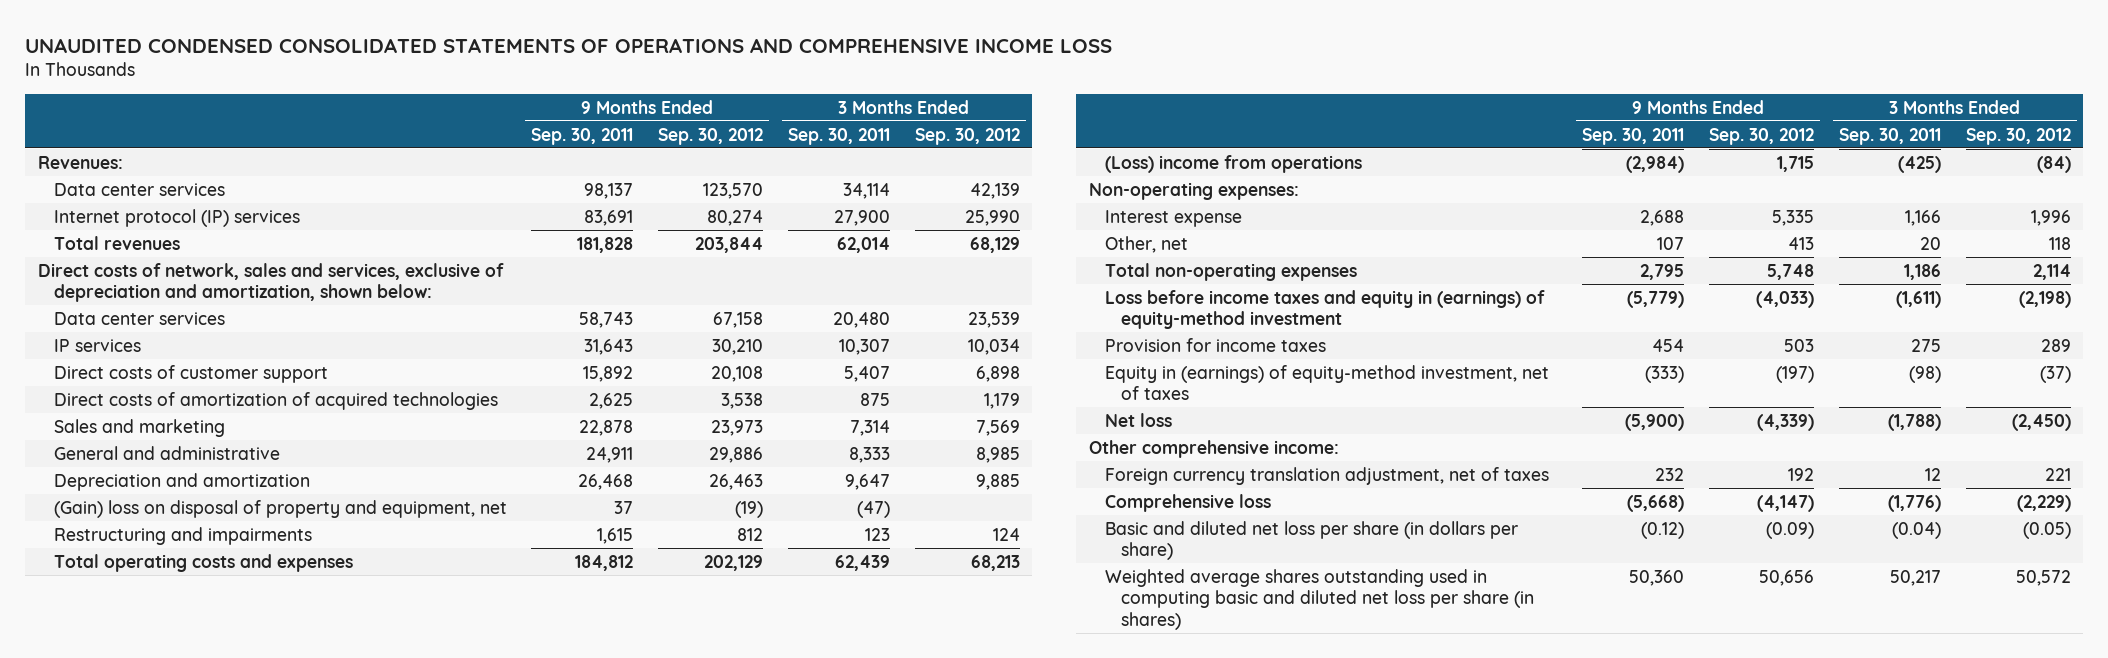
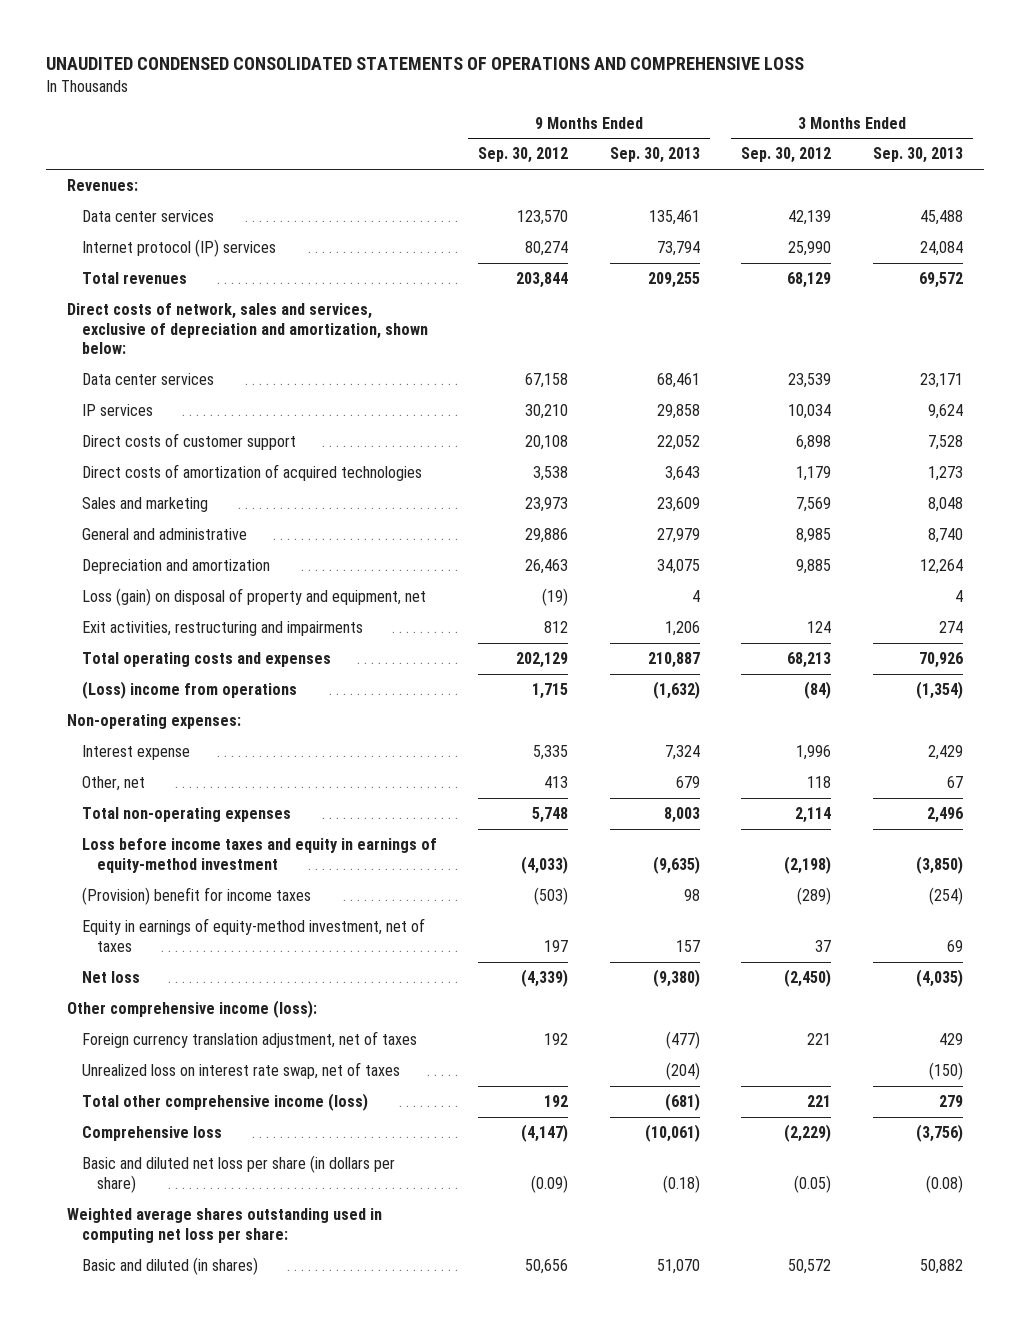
[25,37,1113,53] UNAUDITED CONDENSED CONSOLIDATED STATEMENTS OF OPERATIONS AND COMPREHENSIVE INCOME LOSS -> [45,57,804,71] UNAUDITED CONDENSED CONSOLIDATED STATEMENTS OF OPERATIONS AND COMPREHENSIVE LOSS
[531,127,634,145] Sep. 30, 2011 -> none
[787,127,890,145] Sep. 30, 2011 -> none
none -> [609,147,700,164] Sep. 30, 2013
none -> [872,147,963,164] Sep. 30, 2013
[53,499,507,518] (Gain) loss on disposal of property and equipment, net -> [81,588,426,607] Loss (gain) on disposal of property and equipment, net
[53,526,312,545] Restructuring and impairments -> [81,621,363,637] Exit activities, restructuring and impairments
[1104,289,1545,330] Loss before income taxes and equity in (earnings) of equity-method investment -> [81,838,437,873] Loss before income taxes and equity in earnings of equity-method investment
[1104,337,1326,352] Provision for income taxes -> [81,887,311,906] (Provision) benefit for income taxes
[1784,338,1815,352] 503 -> [534,887,569,906] (503)
[2040,338,2071,352] 289 -> [797,887,832,906] (289)
[1104,364,1549,401] Equity in (earnings) of equity-method investment, net of taxes -> [81,918,425,952] Equity in earnings of equity-method investment, net of taxes
[1776,365,1815,383] (197) -> [544,939,569,952] 197
[2039,365,2071,383] (37) -> [815,939,832,952] 37
[1088,439,1339,458] Other comprehensive income: -> [66,1000,317,1019] Other comprehensive income (loss):
none -> [81,1062,400,1080] Unrealized loss on interest rate swap, net of taxes
none -> [81,1093,368,1112] Total other comprehensive income (loss)
none -> [66,1208,382,1243] Weighted average shares outstanding used in computing net loss per share:
[1104,568,1534,630] Weighted average shares outstanding used in computing basic and diluted net loss per share (in shares) -> [81,1257,258,1276] Basic and diluted (in shares)

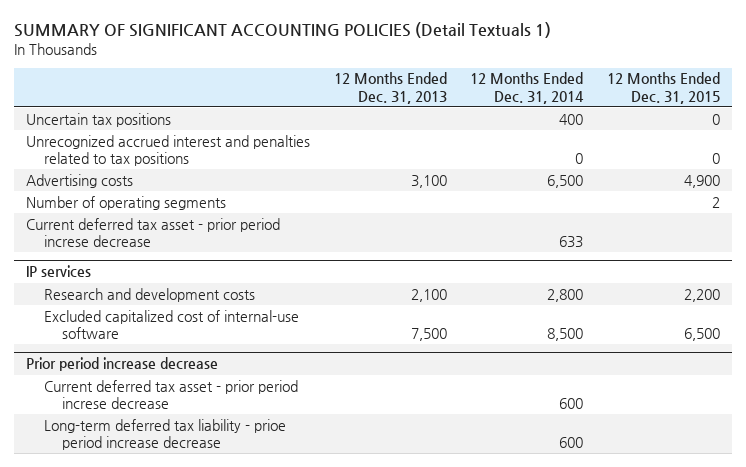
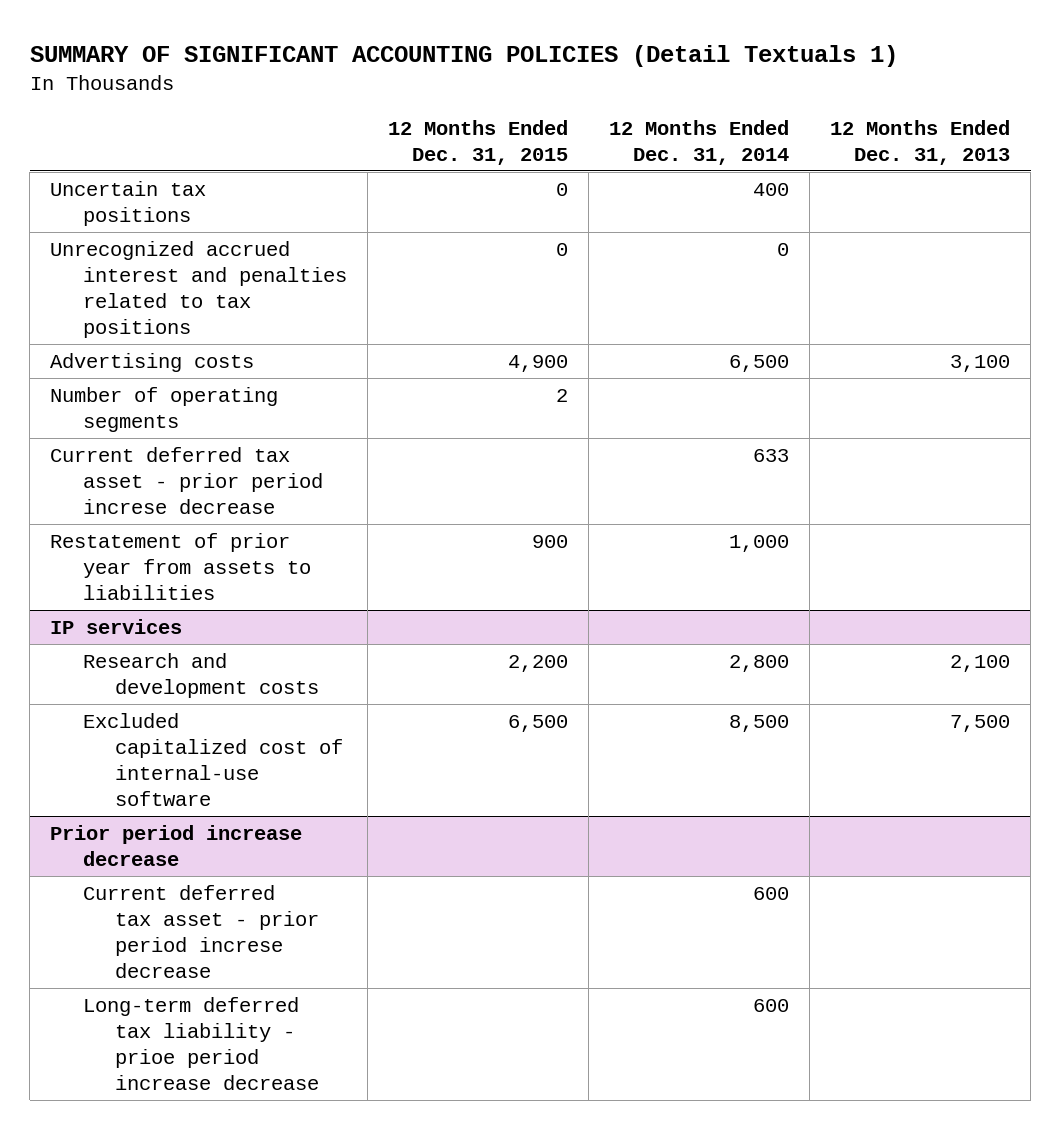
none -> [50,532,311,600] Restatement of prior year from assets to liabilities

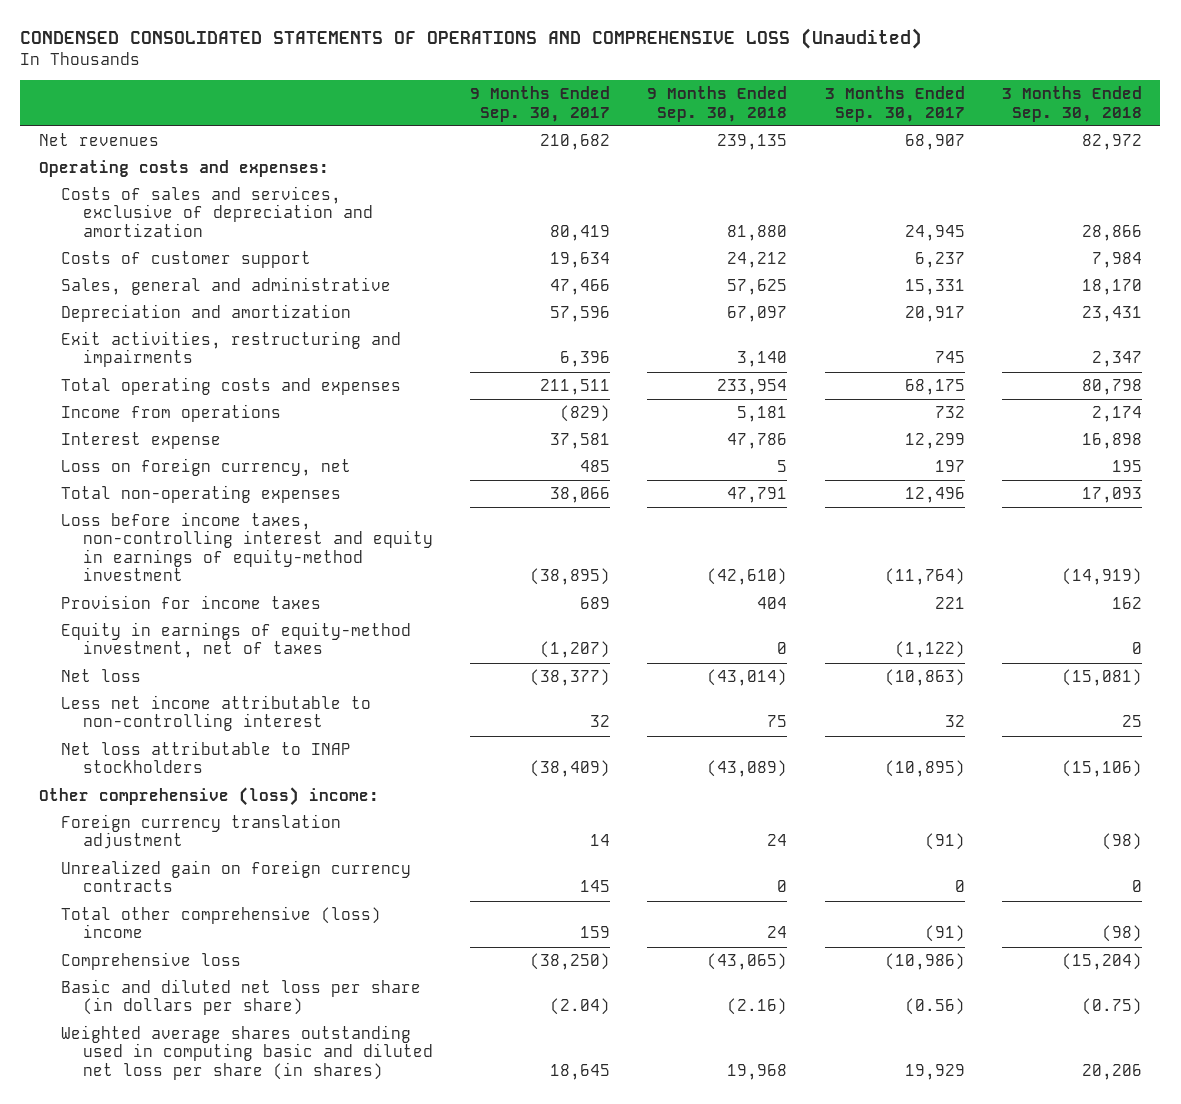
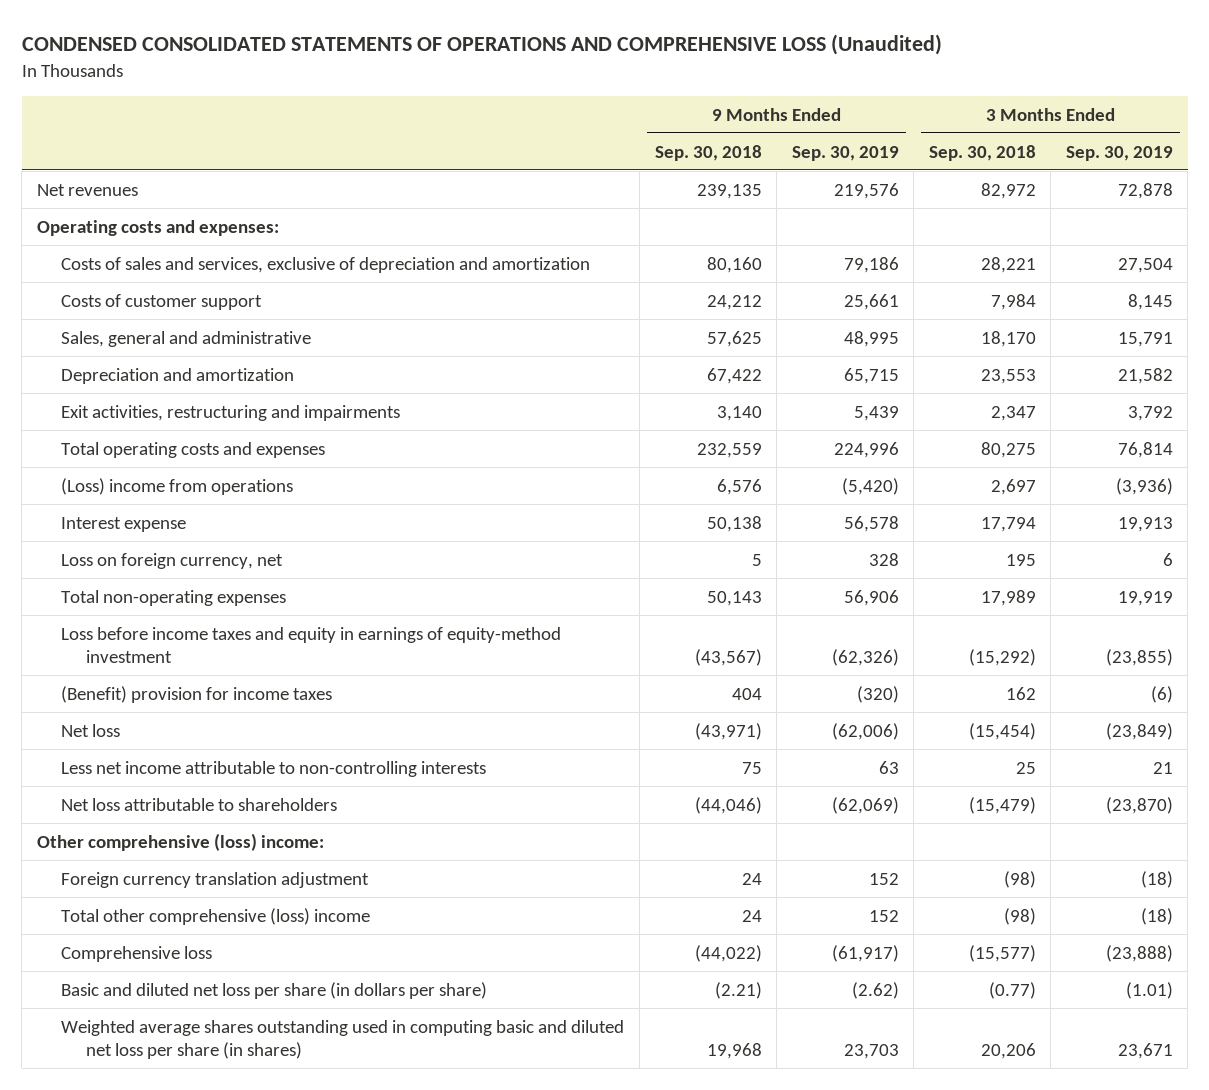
[470,86,611,122] 9 Months Ended Sep. 30, 2017 -> none
[824,86,965,122] 3 Months Ended Sep. 30, 2017 -> none
none -> [791,145,899,161] Sep. 30, 2019
none -> [1065,145,1173,161] Sep. 30, 2019
[727,224,788,241] 81,880 -> [706,256,762,273] 80,160
[1081,224,1142,241] 28,866 -> [980,256,1036,273] 28,221
[727,306,788,323] 67,097 -> [706,367,762,384] 67,422
[1081,306,1142,323] 23,431 -> [980,368,1036,384] 23,553
[717,379,788,396] 233,954 -> [696,442,762,458] 232,559
[1081,379,1142,396] 80,798 -> [980,441,1036,458] 80,275
[60,404,281,423] Income from operations -> [61,477,294,495] (Loss) income from operations
[737,406,788,423] 5,181 -> [716,478,762,495] 6,576
[1091,406,1142,423] 2,174 -> [990,478,1036,495] 2,697
[727,433,788,450] 47,786 -> [706,515,762,532] 50,138
[1081,433,1142,450] 16,898 -> [980,516,1036,532] 17,794
[60,622,411,659] Equity in earnings of equity-method investment, net of taxes -> none
[727,487,788,504] 47,791 -> [706,590,762,606] 50,143
[1081,487,1142,504] 17,093 -> [980,589,1036,606] 17,989
[60,512,434,582] Loss before income taxes, non-controlling interest and equity in earnings of equity-method investment -> [61,626,562,663] Loss before income taxes and equity in earnings of equity-method investment
[707,568,788,586] (42,610) -> [694,648,762,666] (43,567)
[1061,568,1142,586] (14,919) -> [968,648,1036,666] (15,292)
[60,595,321,610] Provision for income taxes -> [61,685,333,703] (Benefit) provision for income taxes
[707,669,788,687] (43,014) -> [694,722,762,740] (43,971)
[1061,669,1142,687] (15,081) -> [968,722,1036,740] (15,454)
[60,695,371,732] Less net income attributable to non-controlling interest -> [61,760,487,777] Less net income attributable to non-controlling interests
[60,741,351,774] Net loss attributable to INAP stockholders -> [61,797,338,811] Net loss attributable to shareholders
[707,760,788,778] (43,089) -> [694,796,762,814] (44,046)
[1061,760,1142,778] (15,106) -> [968,796,1036,814] (15,479)
[60,860,411,893] Unrealized gain on foreign currency contracts -> none
[707,953,788,971] (43,065) -> [694,944,762,962] (44,022)
[1061,953,1142,971] (15,204) -> [968,944,1036,962] (15,577)
[727,998,788,1016] (2.16) -> [714,981,762,999] (2.21)
[1081,998,1142,1016] (0.75) -> [988,981,1036,999] (0.77)

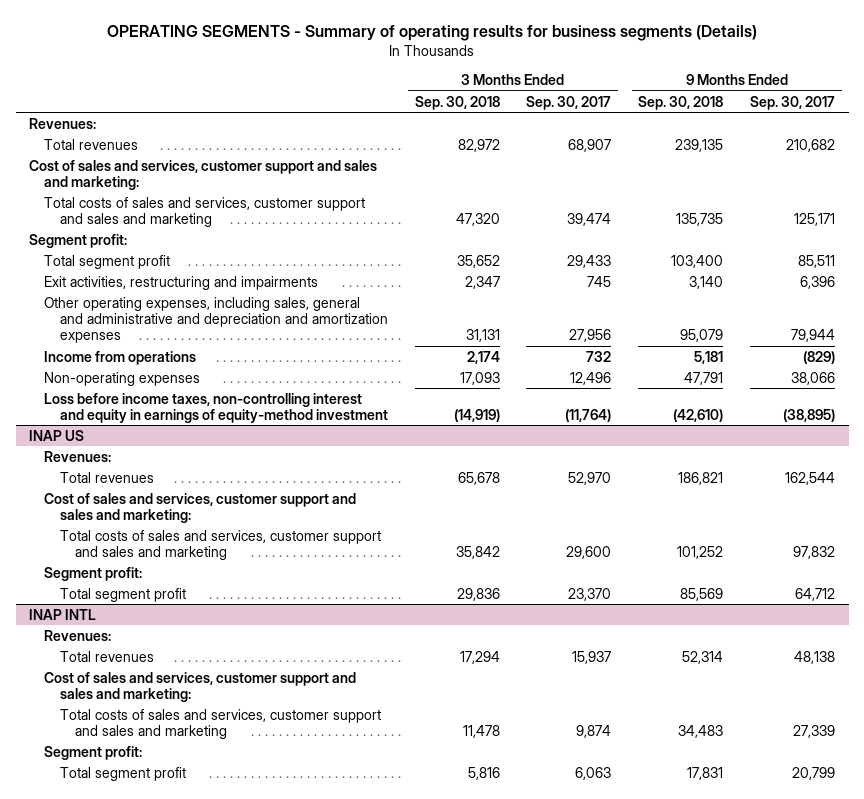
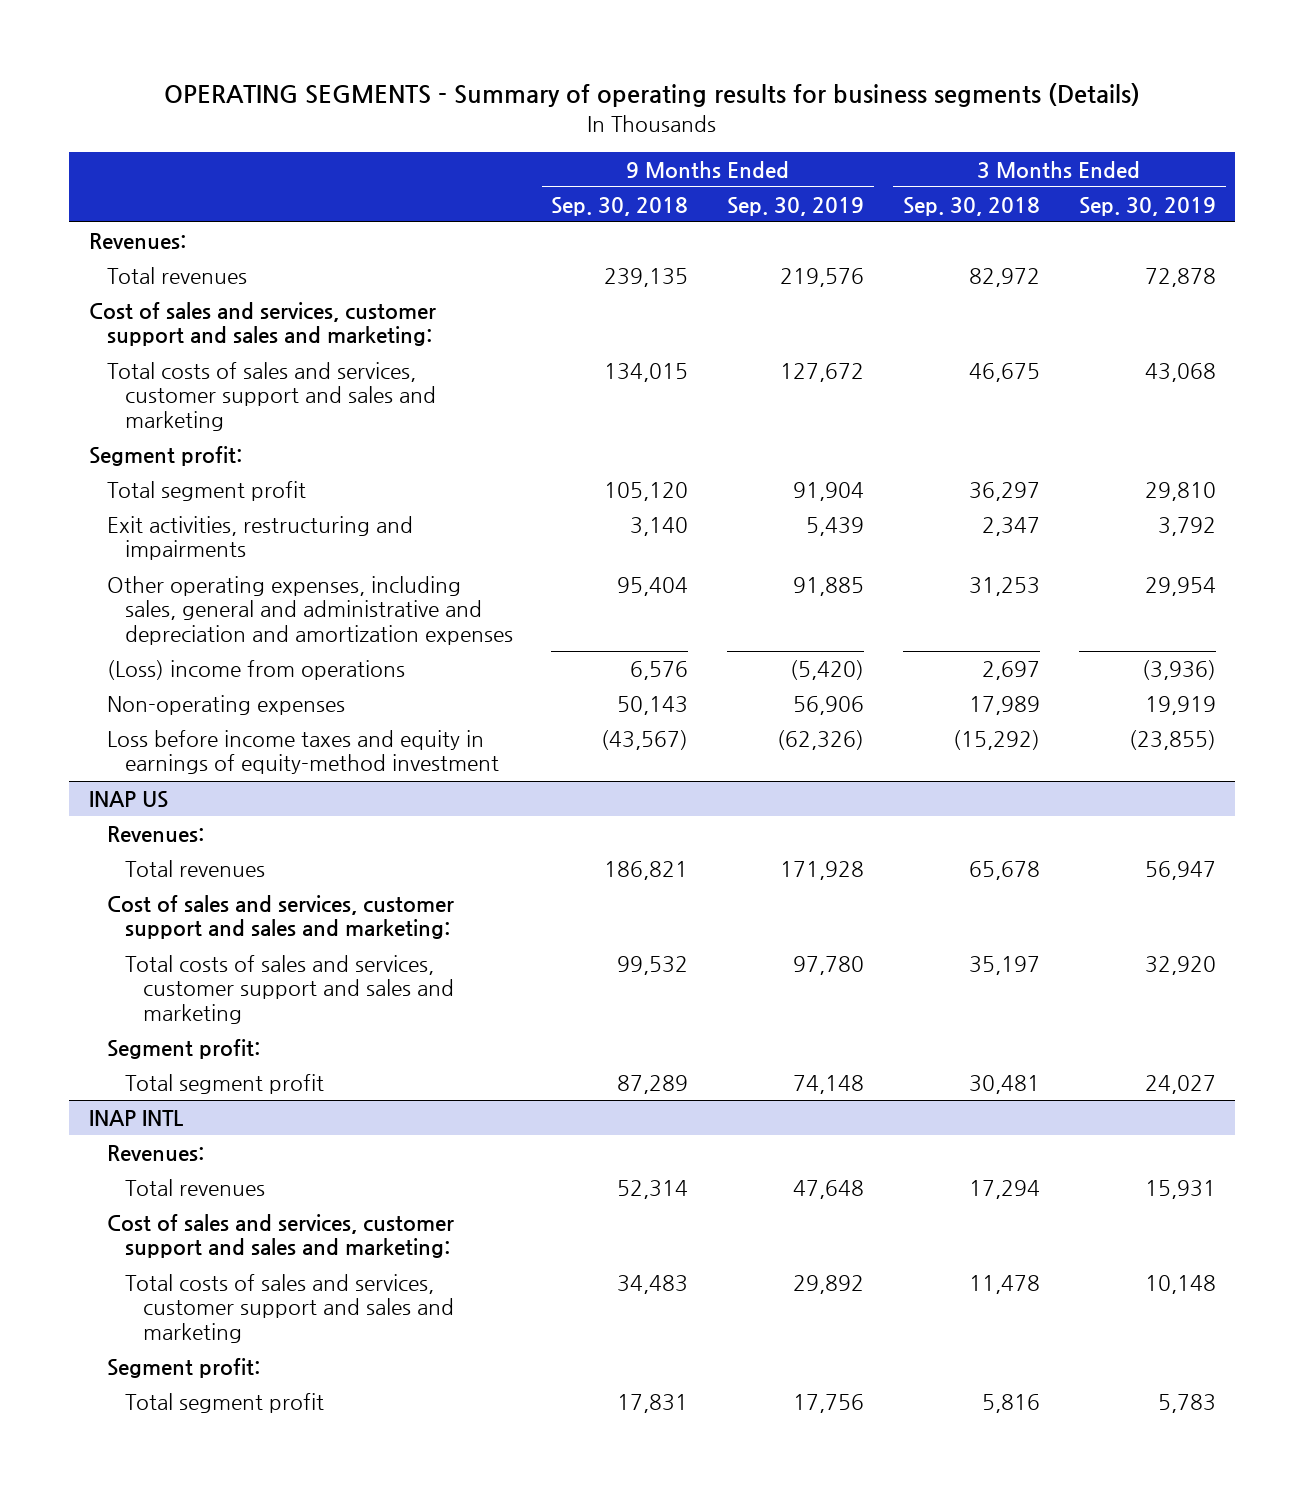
[526,95,612,110] Sep. 30, 2017 -> none
[750,95,836,110] Sep. 30, 2017 -> none
none -> [727,196,865,216] Sep. 30, 2019
none -> [1078,196,1216,216] Sep. 30, 2019
[455,212,500,226] 47,320 -> [969,362,1041,382] 46,675
[676,212,724,226] 135,735 -> [604,362,689,382] 134,015
[456,254,500,268] 35,652 -> [969,481,1041,501] 36,297
[671,254,724,268] 103,400 -> [604,481,689,501] 105,120
[465,328,500,342] 31,131 -> [969,576,1041,596] 31,253
[680,328,724,342] 95,079 -> [617,576,689,596] 95,404
[44,350,197,365] Income from operations -> [106,659,405,680] (Loss) income from operations
[466,350,500,364] 2,174 -> [982,660,1041,680] 2,697
[694,350,724,364] 5,181 -> [630,660,689,680] 6,576
[459,371,500,385] 17,093 -> [969,695,1041,715] 17,989
[684,371,724,385] 47,791 -> [617,695,689,715] 50,143
[44,392,388,423] Loss before income taxes, non-controlling interest and equity in earnings of equity-method investment -> [106,729,499,775] Loss before income taxes and equity in earnings of equity-method investment
[453,408,500,422] (14,919) -> [953,729,1041,750] (15,292)
[673,408,724,422] (42,610) -> [601,729,689,750] (43,567)
[455,545,500,559] 35,842 -> [969,955,1041,975] 35,197
[677,545,724,559] 101,252 -> [617,955,689,975] 99,532
[456,587,500,601] 29,836 -> [969,1074,1041,1094] 30,481
[680,587,724,601] 85,569 -> [617,1074,689,1094] 87,289

